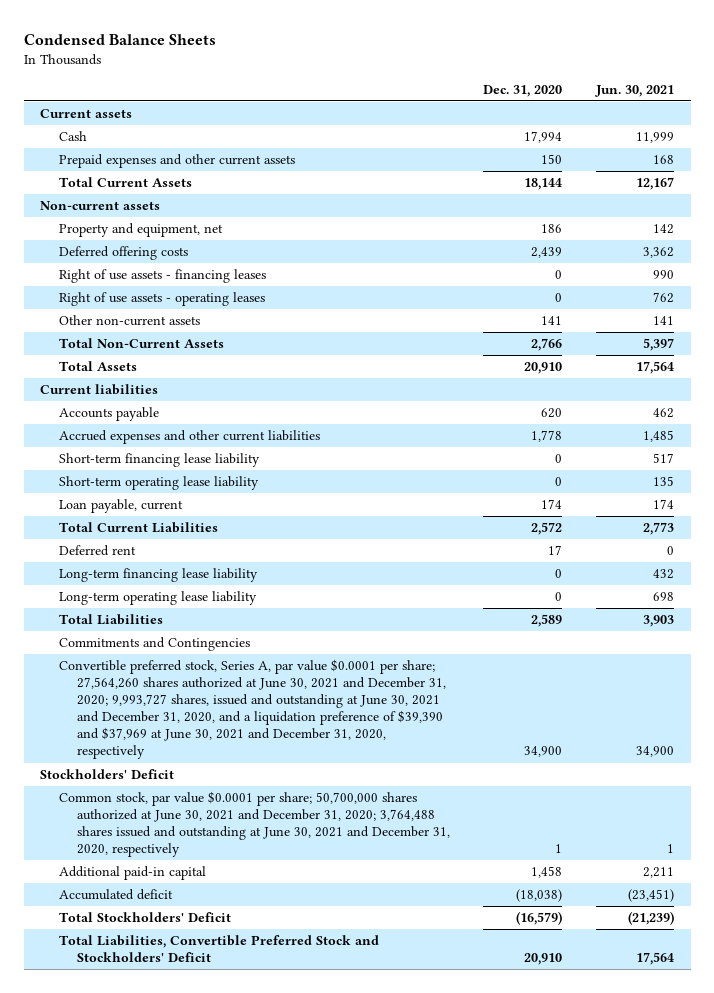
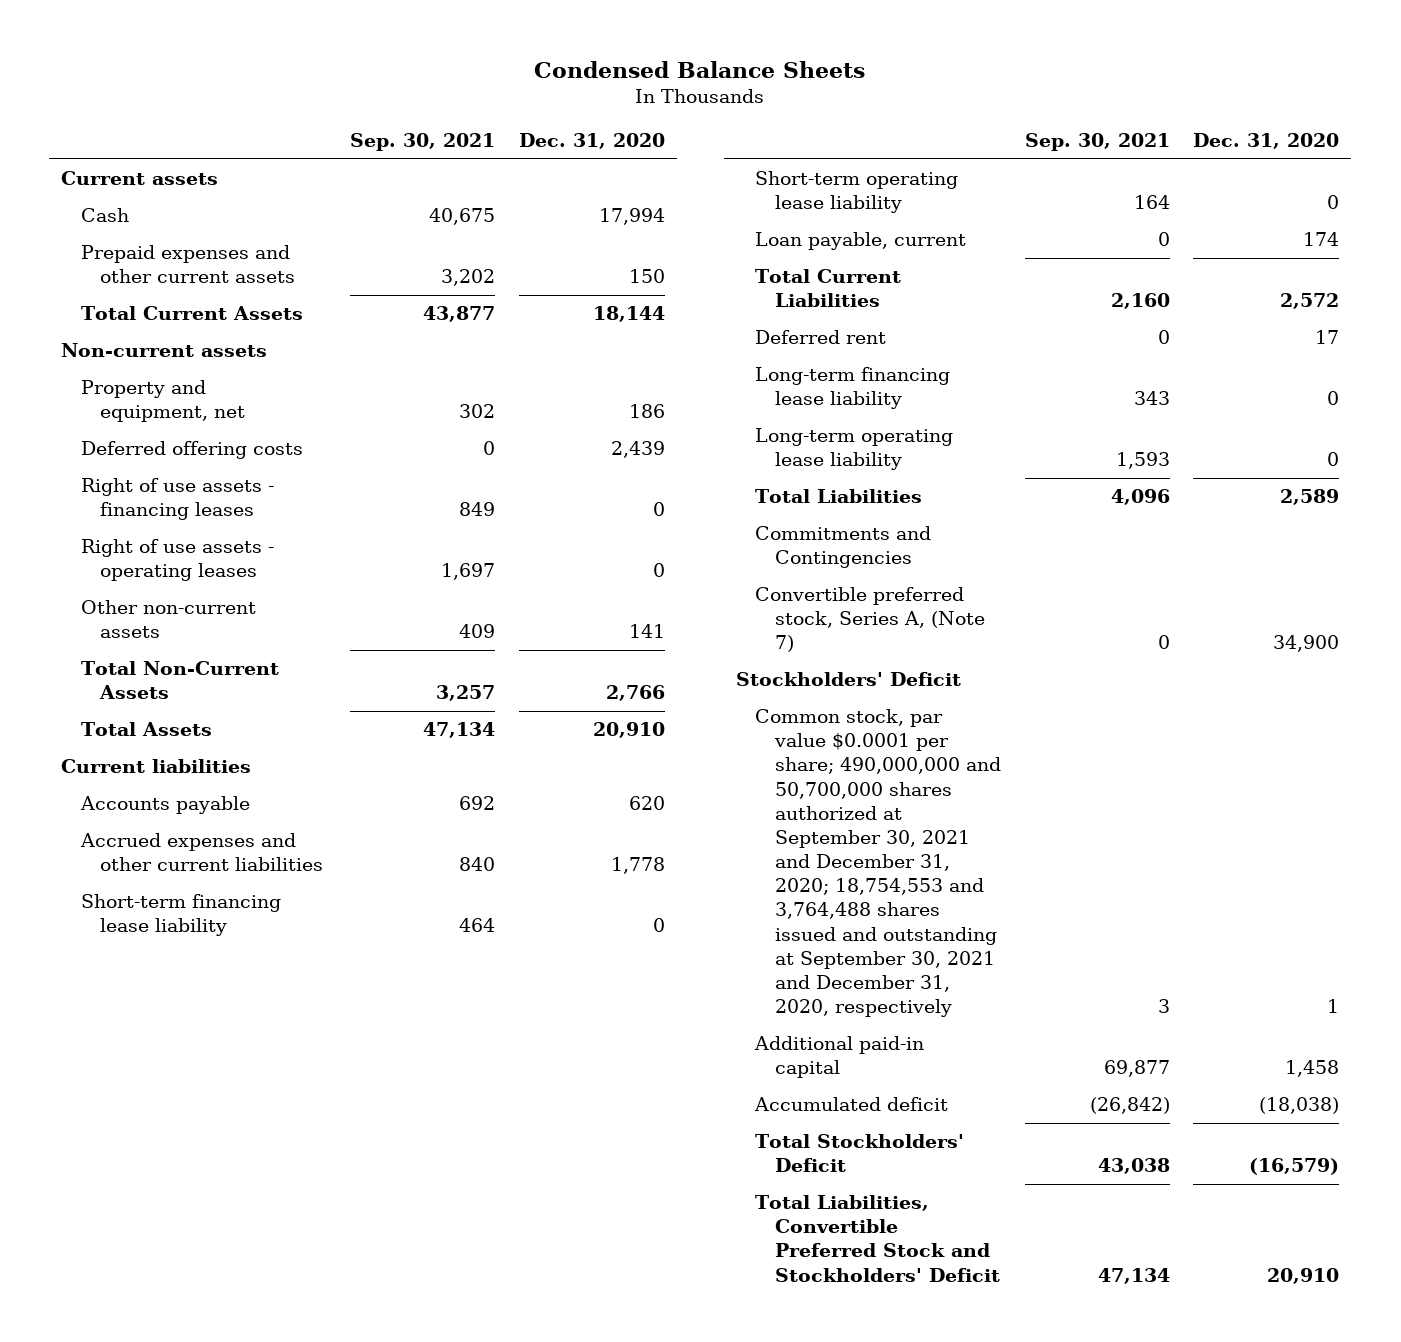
[594,84,674,97] Jun. 30, 2021 -> none
none -> [350,133,496,152] Sep. 30, 2021
[58,659,446,760] Convertible preferred stock, Series A, par value $0.0001 per share; 27,564,260 shares authorized at June 30, 2021 and December 31, 2020; 9,993,727 shares, issued and outstanding at June 30, 2021 and December 31, 2020, and a liquidation preference of $39,390 and $37,969 at June 30, 2021 and December 31, 2020, respectively -> [755,587,985,653] Convertible preferred stock, Series A, (Note 7)
[58,791,450,858] Common stock, par value $0.0001 per share; 50,700,000 shares authorized at June 30, 2021 and December 31, 2020; 3,764,488 shares issued and outstanding at June 30, 2021 and December 31, 2020, respectively -> [755,709,1001,1017] Common stock, par value $0.0001 per share; 490,000,000 and 50,700,000 shares authorized at September 30, 2021 and December 31, 2020; 18,754,553 and 3,764,488 shares issued and outstanding at September 30, 2021 and December 31, 2020, respectively

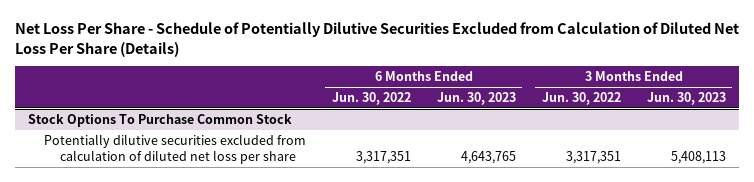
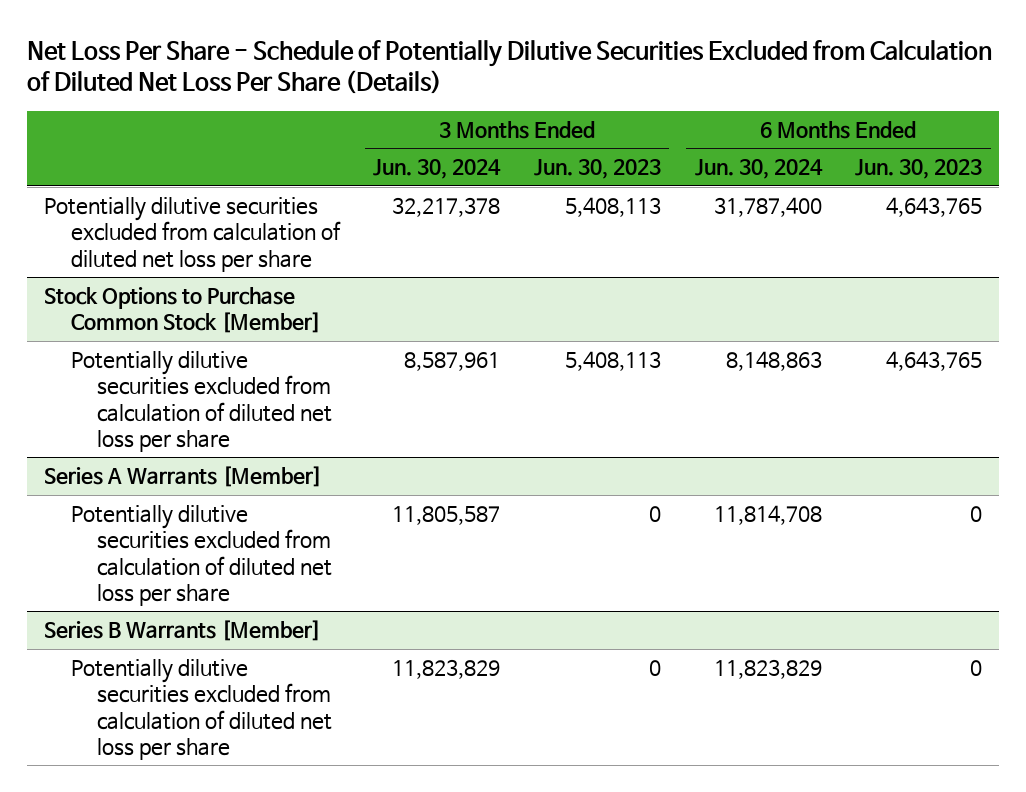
[331,92,411,106] Jun. 30, 2022 -> none
[541,92,621,106] Jun. 30, 2022 -> none
none -> [373,159,502,180] Jun. 30, 2024
none -> [694,159,823,180] Jun. 30, 2024
[27,113,292,127] Stock Options To Purchase Common Stock -> none
none -> [43,287,321,334] Stock Options to Purchase Common Stock [Member]
none -> [70,351,333,452] Potentially dilutive securities excluded from calculation of diluted net loss per share
none -> [43,466,322,488] Series A Warrants [Member]
none -> [70,505,333,606] Potentially dilutive securities excluded from calculation of diluted net loss per share
none -> [43,620,321,642] Series B Warrants [Member]
none -> [70,659,333,760] Potentially dilutive securities excluded from calculation of diluted net loss per share

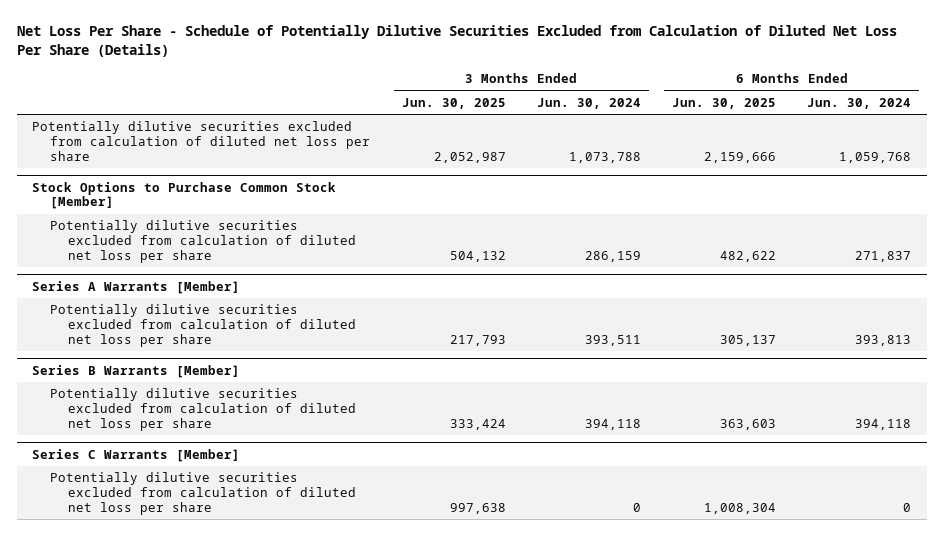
[533,159,661,180] Jun. 30, 2023 -> none
[855,159,983,180] Jun. 30, 2023 -> none
none -> [401,97,506,109] Jun. 30, 2025
none -> [672,97,777,109] Jun. 30, 2025
[392,197,501,218] 32,217,378 -> [568,151,641,163] 1,073,788
[713,197,822,218] 31,787,400 -> [839,151,912,163] 1,059,768
[404,352,501,372] 8,587,961 -> [584,250,641,262] 286,159
[725,351,822,372] 8,148,863 -> [855,250,912,262] 271,837
[392,506,501,526] 11,805,587 -> [584,334,641,346] 393,511
[713,505,822,526] 11,814,708 -> [855,334,912,346] 393,813
[392,659,501,680] 11,823,829 -> [584,418,641,430] 394,118
[713,659,822,680] 11,823,829 -> [855,418,912,430] 394,118
none -> [32,448,241,462] Series C Warrants [Member]
none -> [50,472,357,515] Potentially dilutive securities excluded from calculation of diluted net loss per share

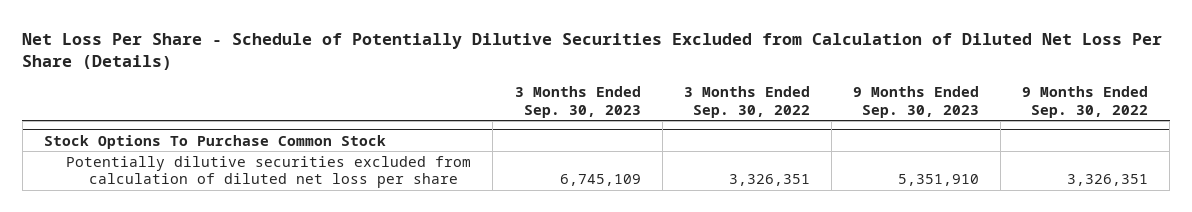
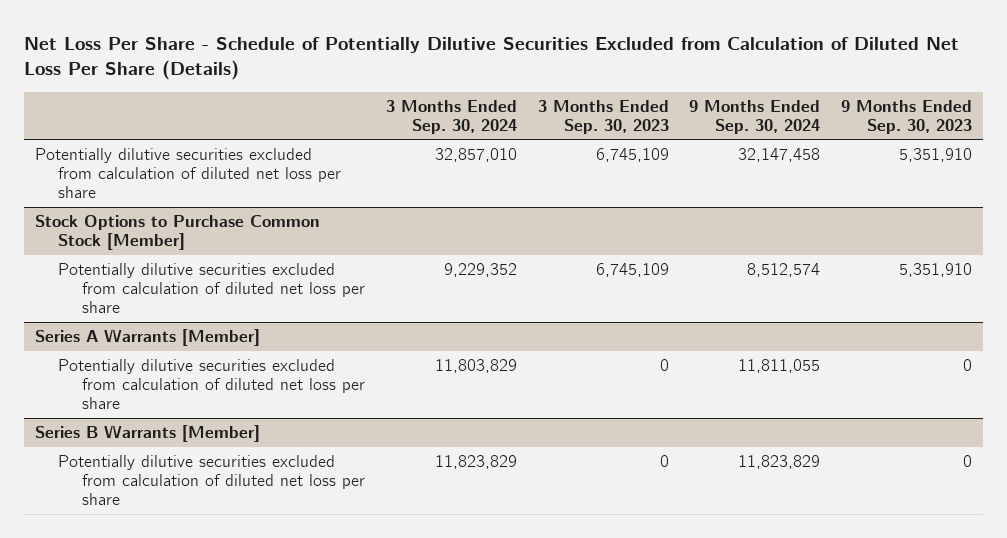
[683,86,810,118] 3 Months Ended Sep. 30, 2022 -> none
[1022,86,1149,118] 9 Months Ended Sep. 30, 2022 -> none
none -> [385,99,517,134] 3 Months Ended Sep. 30, 2024
none -> [689,99,821,134] 9 Months Ended Sep. 30, 2024
[43,134,386,149] Stock Options To Purchase Common Stock -> none
none -> [34,214,320,250] Stock Options to Purchase Common Stock [Member]
none -> [58,262,366,313] Potentially dilutive securities excluded from calculation of diluted net loss per share
none -> [34,328,260,346] Series A Warrants [Member]
none -> [58,358,366,409] Potentially dilutive securities excluded from calculation of diluted net loss per share
none -> [34,424,260,442] Series B Warrants [Member]
none -> [58,454,366,505] Potentially dilutive securities excluded from calculation of diluted net loss per share

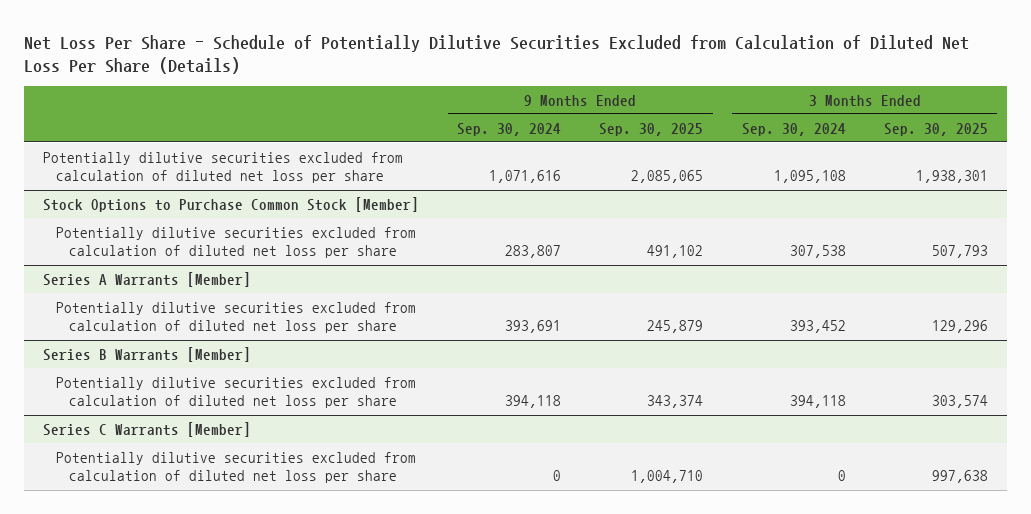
[537,99,669,134] 3 Months Ended Sep. 30, 2023 -> none
[841,99,973,134] 9 Months Ended Sep. 30, 2023 -> none
none -> [599,122,704,136] Sep. 30, 2025
none -> [883,122,988,136] Sep. 30, 2025
[434,147,517,162] 32,857,010 -> [773,170,846,184] 1,095,108
[738,147,821,162] 32,147,458 -> [489,170,562,184] 1,071,616
[443,262,517,277] 9,229,352 -> [789,245,846,259] 307,538
[747,262,821,277] 8,512,574 -> [505,245,562,259] 283,807
[434,358,517,373] 11,803,829 -> [789,320,846,334] 393,452
[738,358,821,373] 11,811,055 -> [505,320,562,334] 393,691
[434,454,517,469] 11,823,829 -> [789,395,846,409] 394,118
[738,454,821,469] 11,823,829 -> [505,395,562,409] 394,118
none -> [43,421,252,437] Series C Warrants [Member]
none -> [56,451,417,484] Potentially dilutive securities excluded from calculation of diluted net loss per share

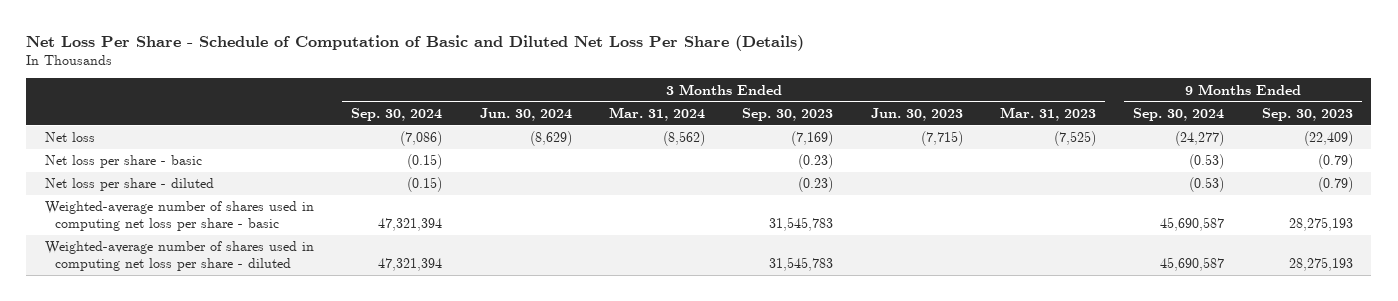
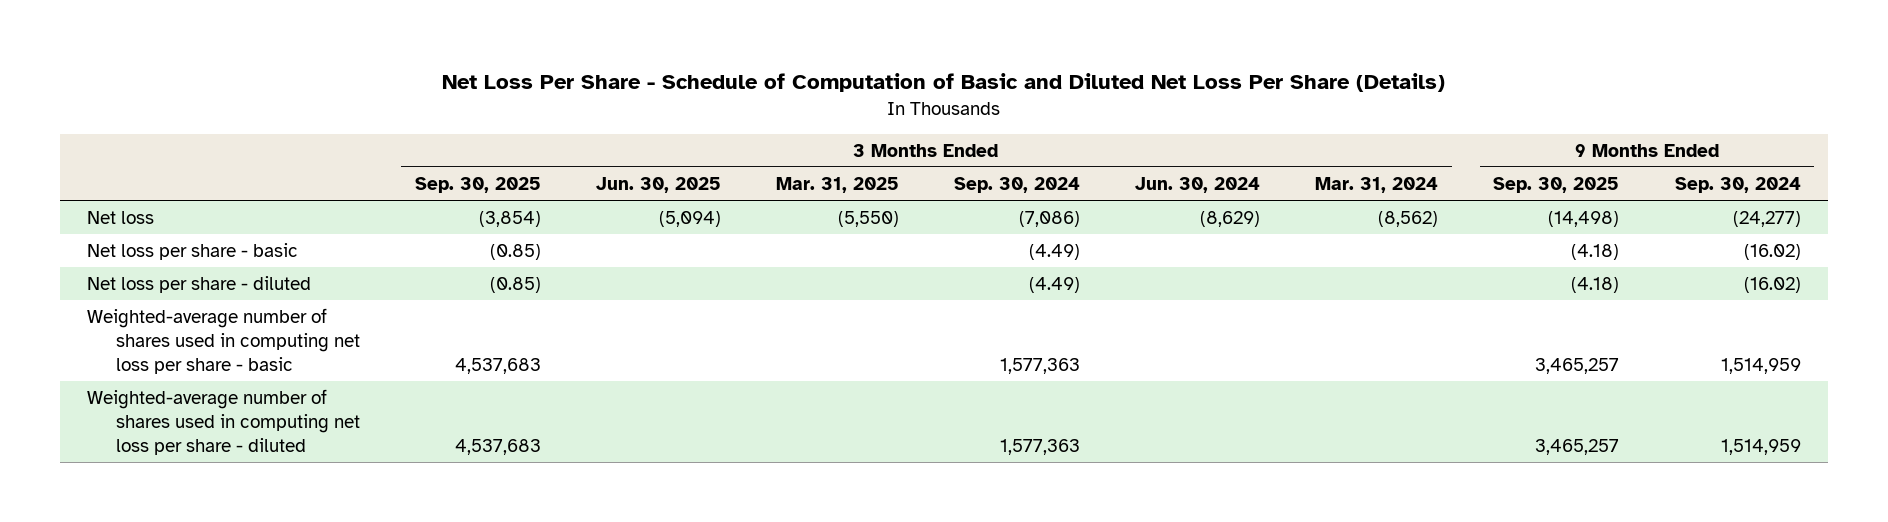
[742,107,834,121] Sep. 30, 2023 -> none
[870,107,963,121] Jun. 30, 2023 -> none
[999,106,1096,121] Mar. 31, 2023 -> none
[1261,107,1353,121] Sep. 30, 2023 -> none
none -> [414,176,541,193] Sep. 30, 2025
none -> [595,176,721,193] Jun. 30, 2025
none -> [775,176,899,193] Mar. 31, 2025
none -> [1493,176,1620,193] Sep. 30, 2025
[407,154,443,170] (0.15) -> [1029,244,1081,261] (4.49)
[1189,154,1225,170] (0.53) -> [1743,244,1801,261] (16.02)
[407,177,443,193] (0.15) -> [1029,277,1081,294] (4.49)
[1189,177,1225,193] (0.53) -> [1743,277,1801,294] (16.02)
[378,217,443,231] 47,321,394 -> [1000,358,1081,375] 1,577,363
[1160,216,1225,231] 45,690,587 -> [1720,358,1801,375] 1,514,959
[378,257,443,271] 47,321,394 -> [1000,439,1081,456] 1,577,363
[1160,256,1225,271] 45,690,587 -> [1720,439,1801,456] 1,514,959

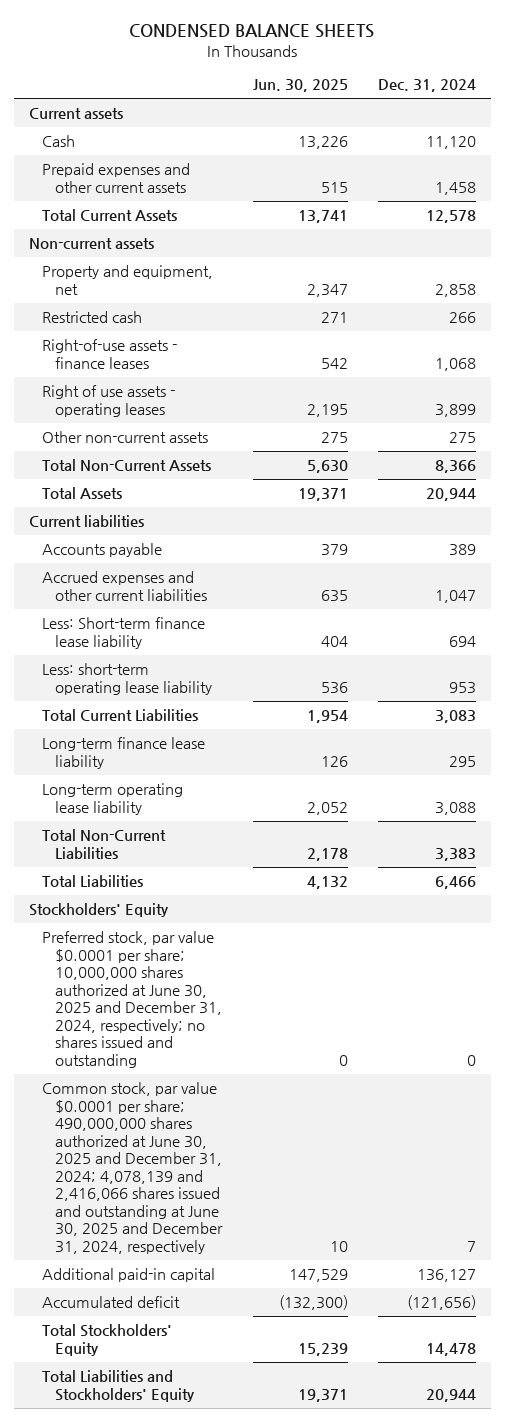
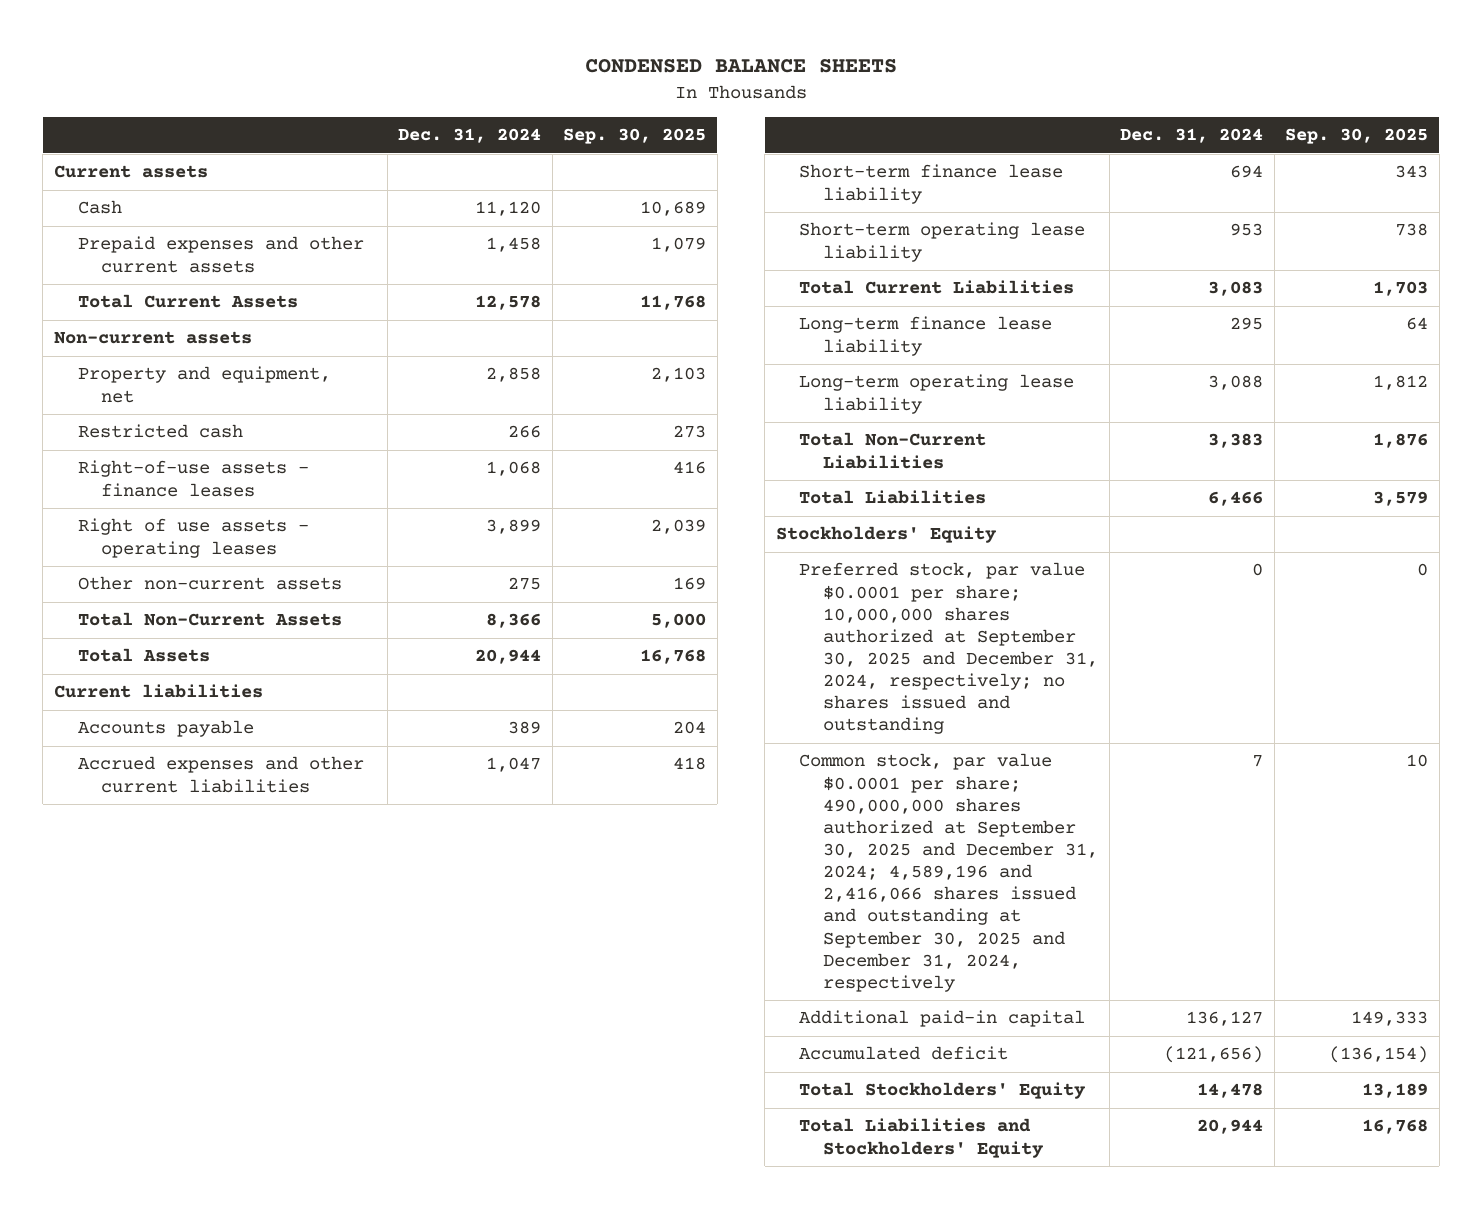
[252,78,348,92] Jun. 30, 2025 -> none
none -> [563,128,707,145] Sep. 30, 2025
[42,617,206,649] Less: Short-term finance lease liability -> [799,164,1064,204] Short-term finance lease liability
[42,663,213,695] Less: short-term operating lease liability -> [799,222,1086,262] Short-term operating lease liability
[42,931,223,1068] Preferred stock, par value $0.0001 per share; 10,000,000 shares authorized at June 30, 2025 and December 31, 2024, respectively; no shares issued and outstanding -> [799,562,1099,735] Preferred stock, par value $0.0001 per share; 10,000,000 shares authorized at September 30, 2025 and December 31, 2024, respectively; no shares issued and outstanding
[42,1082,224,1254] Common stock, par value $0.0001 per share; 490,000,000 shares authorized at June 30, 2025 and December 31, 2024; 4,078,139 and 2,416,066 shares issued and outstanding at June 30, 2025 and December 31, 2024, respectively -> [799,753,1099,992] Common stock, par value $0.0001 per share; 490,000,000 shares authorized at September 30, 2025 and December 31, 2024; 4,589,196 and 2,416,066 shares issued and outstanding at September 30, 2025 and December 31, 2024, respectively

